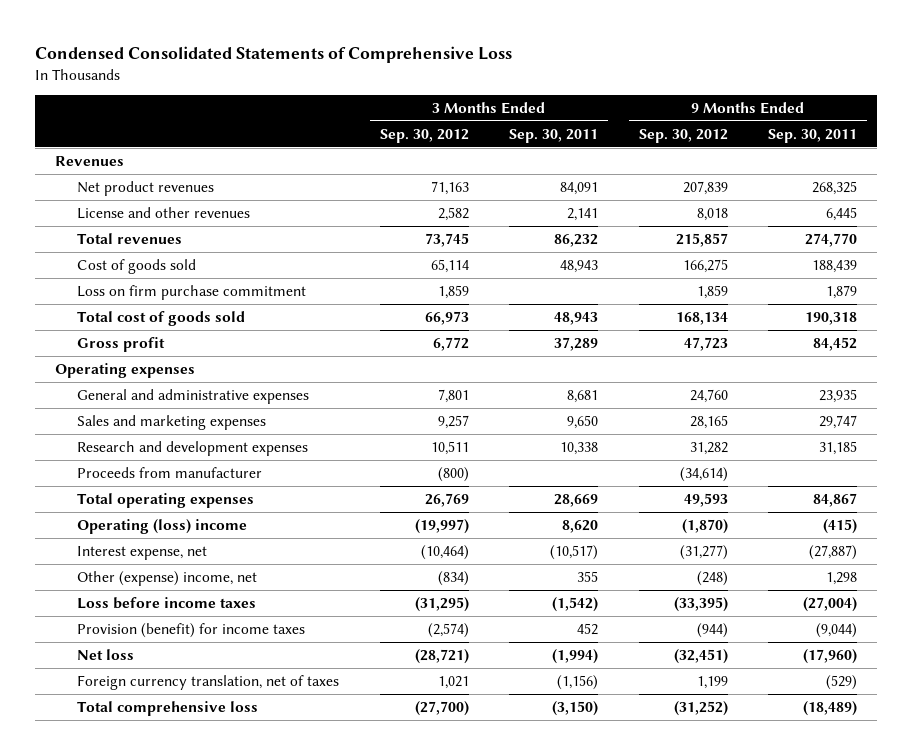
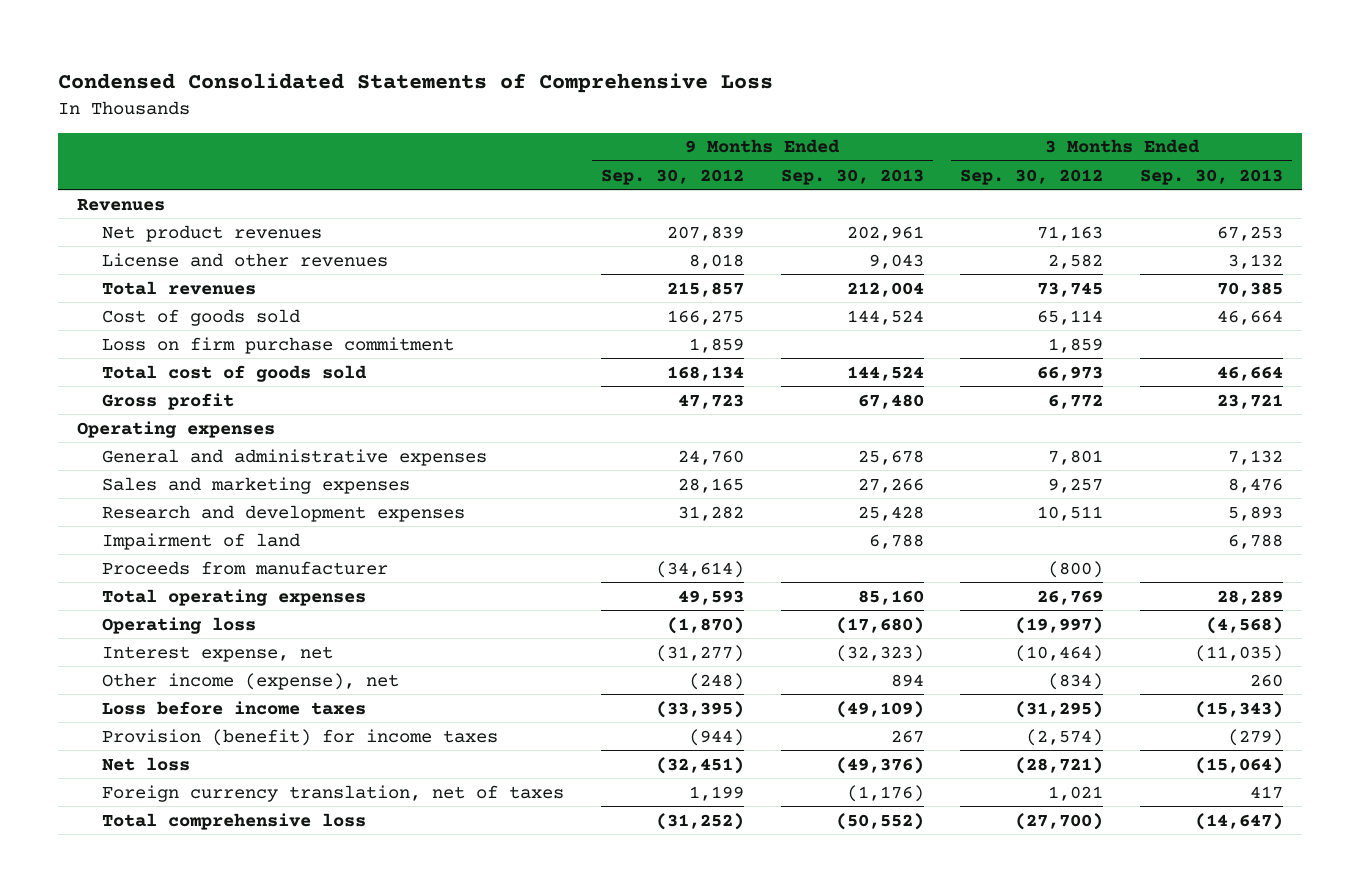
[509,128,599,143] Sep. 30, 2011 -> none
[768,128,858,143] Sep. 30, 2011 -> none
none -> [780,168,924,185] Sep. 30, 2013
none -> [1140,168,1284,185] Sep. 30, 2013
none -> [102,532,301,550] Impairment of land
[77,518,248,534] Operating (loss) income -> [102,616,257,634] Operating loss
[77,570,258,586] Other (expense) income, net -> [102,672,400,690] Other income (expense), net

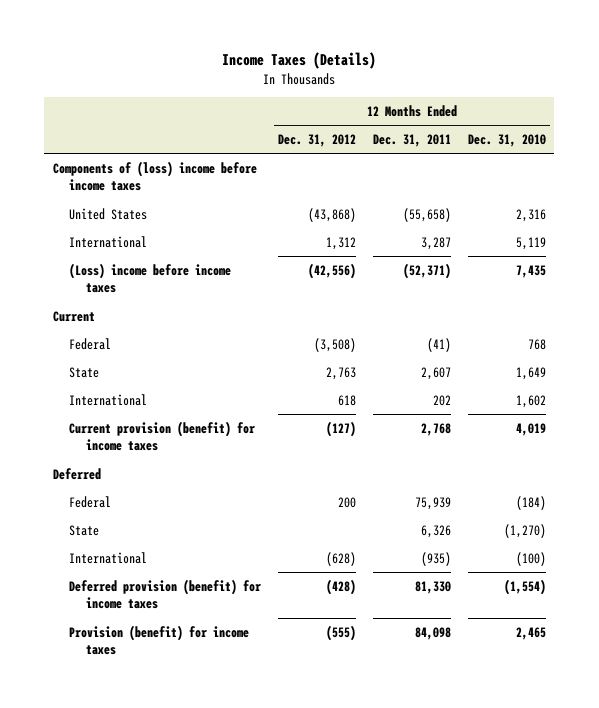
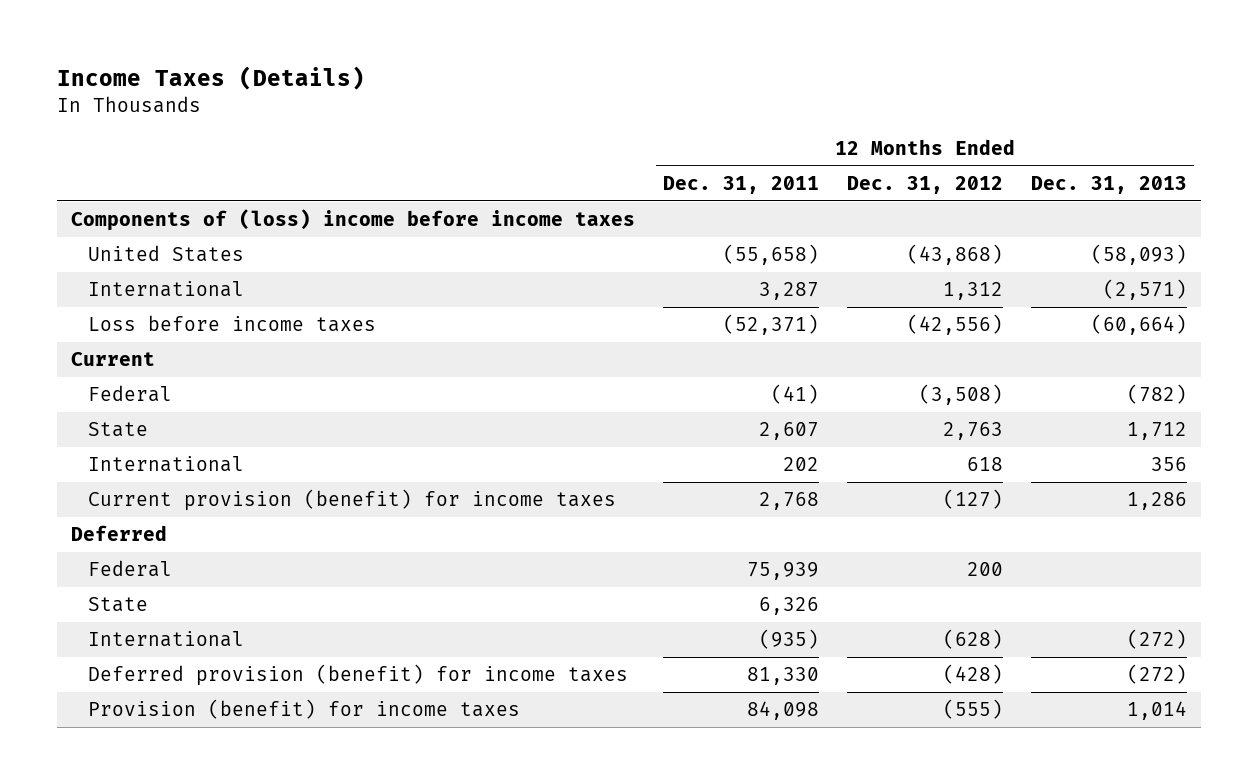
[467,134,546,148] Dec. 31, 2010 -> none
none -> [1031,175,1188,194] Dec. 31, 2013
[69,262,232,294] (Loss) income before income taxes -> [88,315,377,333] Loss before income taxes

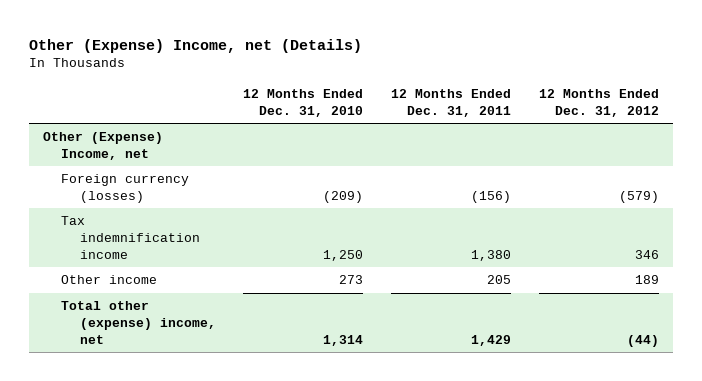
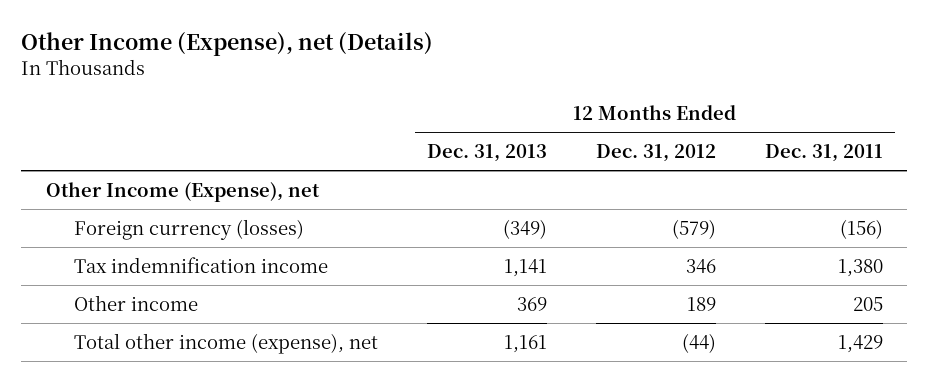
[29,38,363,53] Other (Expense) Income, net (Details) -> [21,32,434,57] Other Income (Expense), net (Details)
[243,88,364,117] 12 Months Ended Dec. 31, 2010 -> none
none -> [426,143,547,162] Dec. 31, 2013
[42,132,163,160] Other (Expense) Income, net -> [45,181,320,202] Other Income (Expense), net
[61,301,216,344] Total other (expense) income, net -> [74,332,379,354] Total other income (expense), net

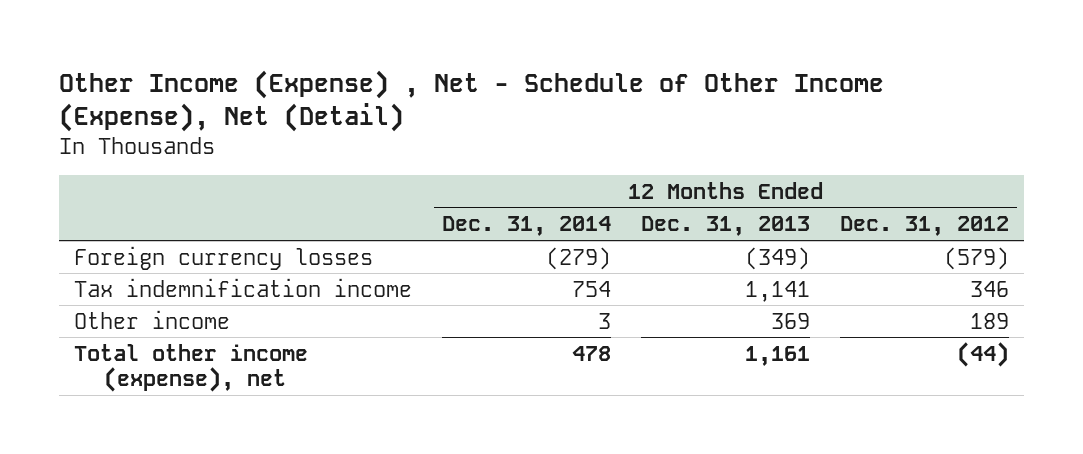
[21,32,434,57] Other Income (Expense), net (Details) -> [58,69,884,133] Other Income (Expense) , Net - Schedule of Other Income (Expense), Net (Detail)
[764,143,883,162] Dec. 31, 2011 -> none
none -> [442,216,612,237] Dec. 31, 2014
[45,181,320,202] Other Income (Expense), net -> none
[74,218,305,240] Foreign currency (losses) -> [73,245,373,270] Foreign currency losses

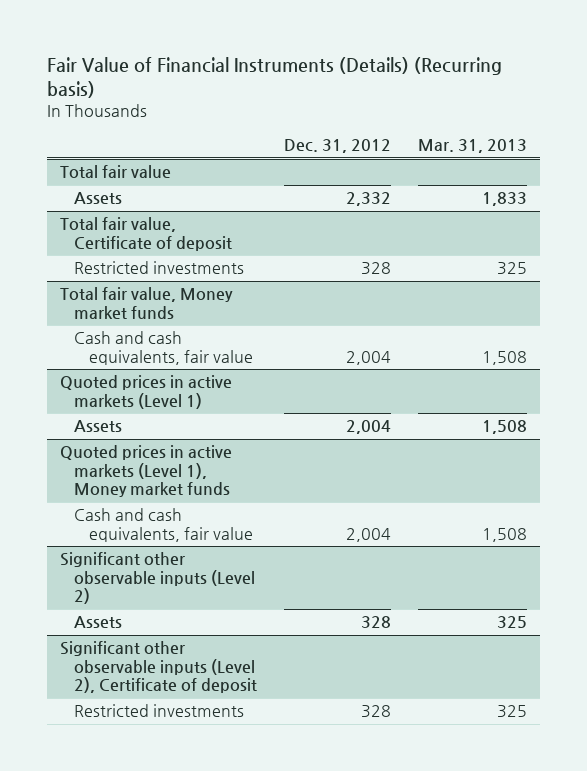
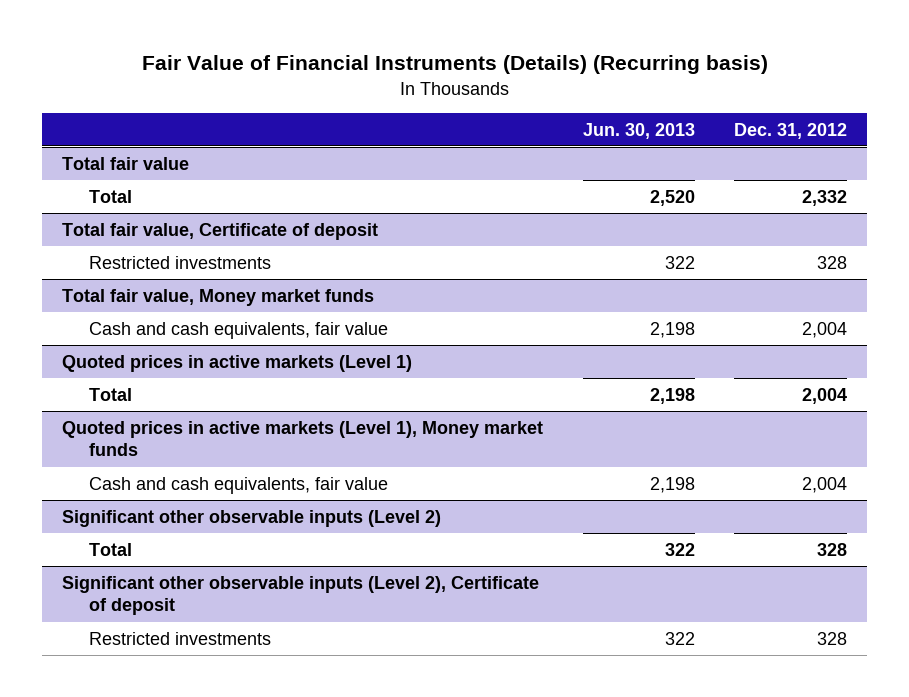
[417,139,527,154] Mar. 31, 2013 -> none
none -> [582,122,695,139] Jun. 30, 2013
[74,192,123,205] Assets -> [89,189,133,203] Total
[74,420,123,433] Assets -> [89,387,133,401] Total
[74,616,123,629] Assets -> [89,542,133,556] Total

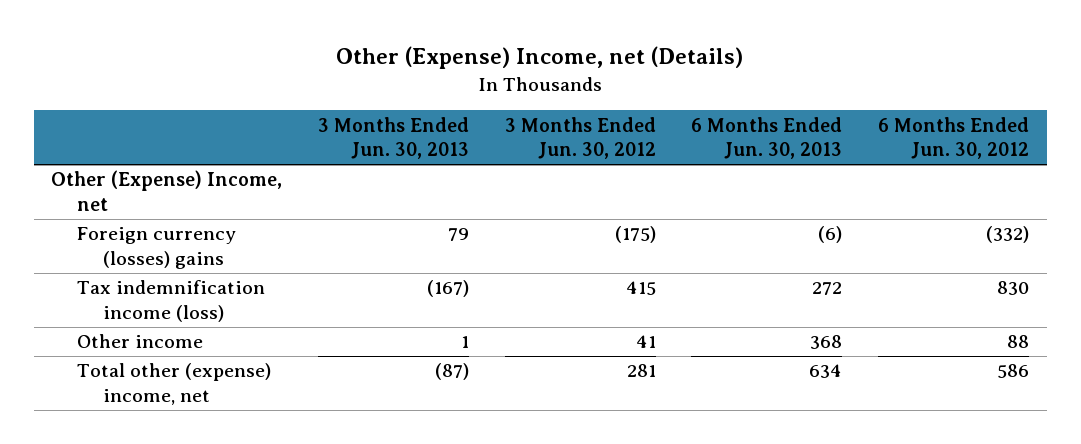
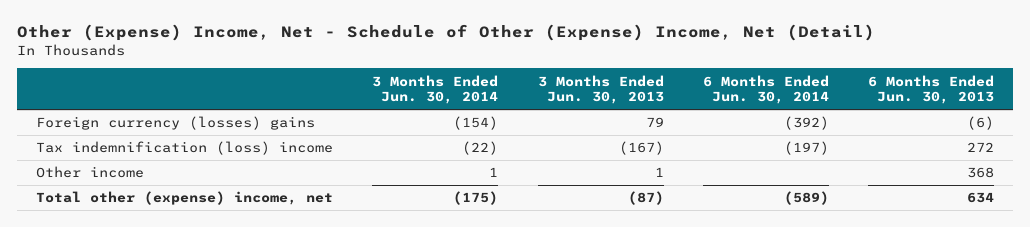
[336,46,744,70] Other (Expense) Income, net (Details) -> [16,24,875,42] Other (Expense) Income, Net - Schedule of Other (Expense) Income, Net (Detail)
[504,116,656,160] 3 Months Ended Jun. 30, 2012 -> none
[878,116,1030,160] 6 Months Ended Jun. 30, 2012 -> none
none -> [372,74,499,105] 3 Months Ended Jun. 30, 2014
none -> [702,74,829,105] 6 Months Ended Jun. 30, 2014
[51,170,283,211] Other (Expense) Income, net -> none
[77,280,266,322] Tax indemnification income (loss) -> [36,141,334,156] Tax indemnification (loss) income

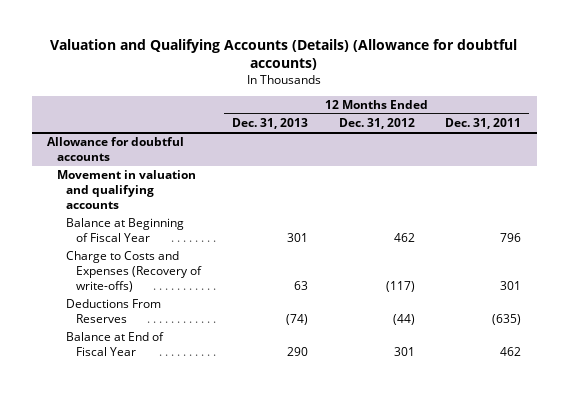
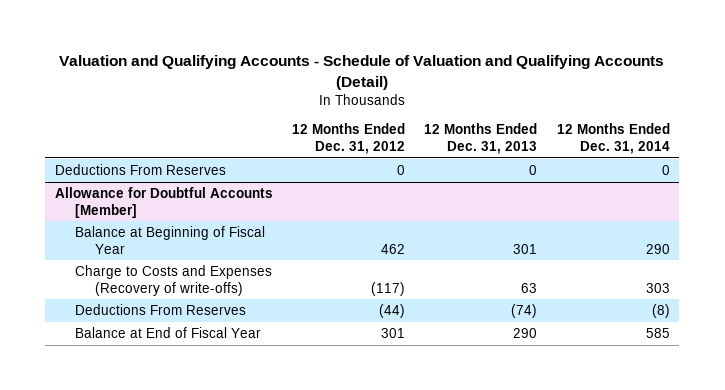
[50,38,518,71] Valuation and Qualifying Accounts (Details) (Allowance for doubtful accounts) -> [59,55,665,90] Valuation and Qualifying Accounts - Schedule of Valuation and Qualifying Accounts (Detail)
[445,118,522,130] Dec. 31, 2011 -> none
none -> [556,123,670,154] 12 Months Ended Dec. 31, 2014
[56,170,196,209] Movement in valuation and qualifying accounts -> none
none -> [54,164,226,176] Deductions From Reserves
[47,137,185,161] Allowance for doubtful accounts -> [54,187,273,218] Allowance for Doubtful Accounts [Member]

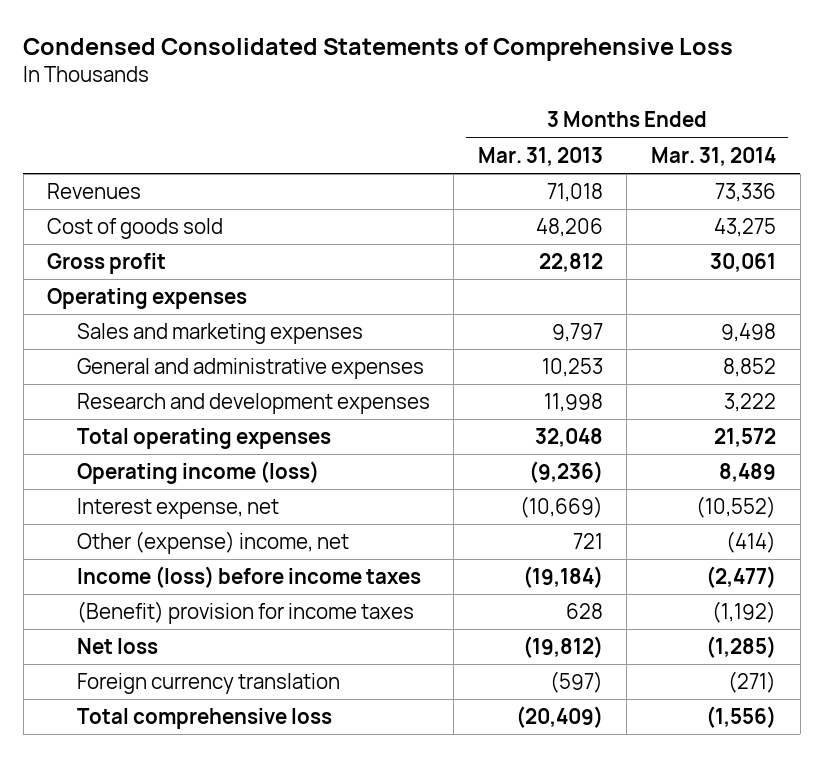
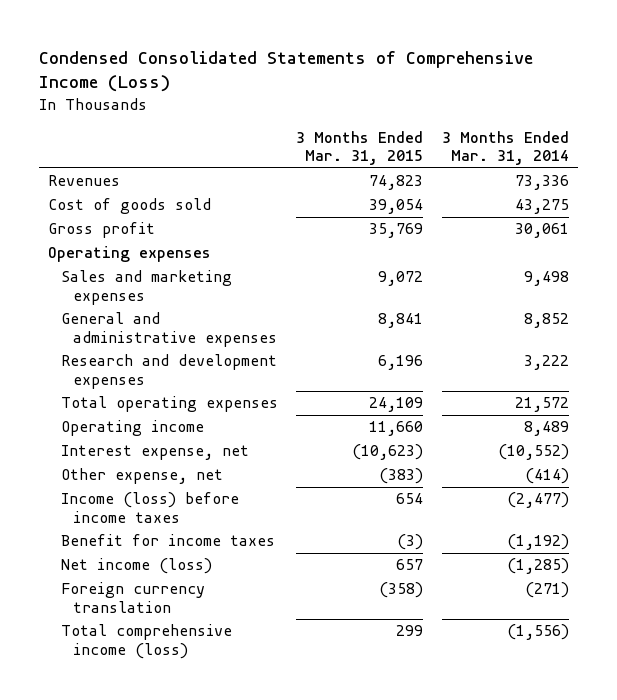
[23,37,734,61] Condensed Consolidated Statements of Comprehensive Loss -> [38,50,533,93] Condensed Consolidated Statements of Comprehensive Income (Loss)
[477,146,603,166] Mar. 31, 2013 -> none
none -> [296,130,424,166] 3 Months Ended Mar. 31, 2015
[76,461,319,485] Operating income (loss) -> [60,420,204,437] Operating income
[76,531,349,555] Other (expense) income, net -> [60,468,223,485] Other expense, net
[76,601,414,625] (Benefit) provision for income taxes -> [60,534,275,547] Benefit for income taxes
[76,638,158,655] Net loss -> [60,558,212,575] Net income (loss)
[76,708,332,730] Total comprehensive loss -> [60,624,232,659] Total comprehensive income (loss)

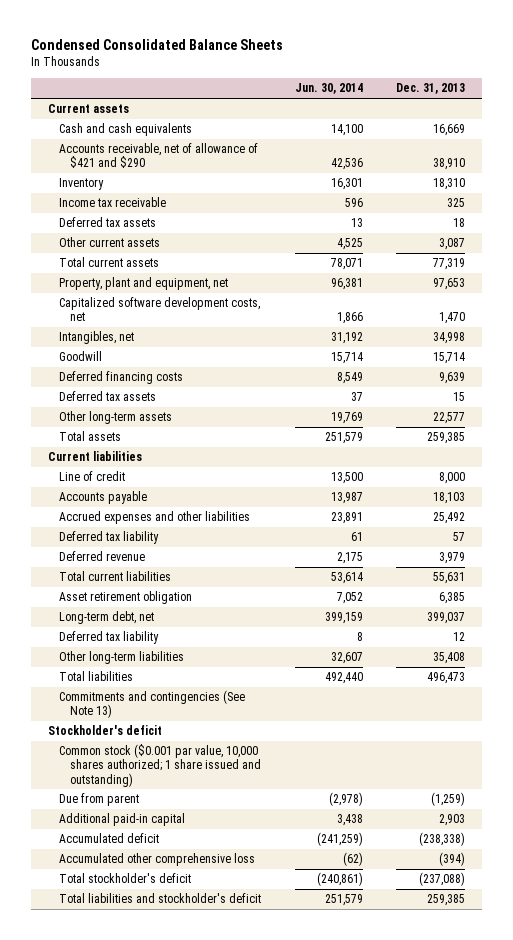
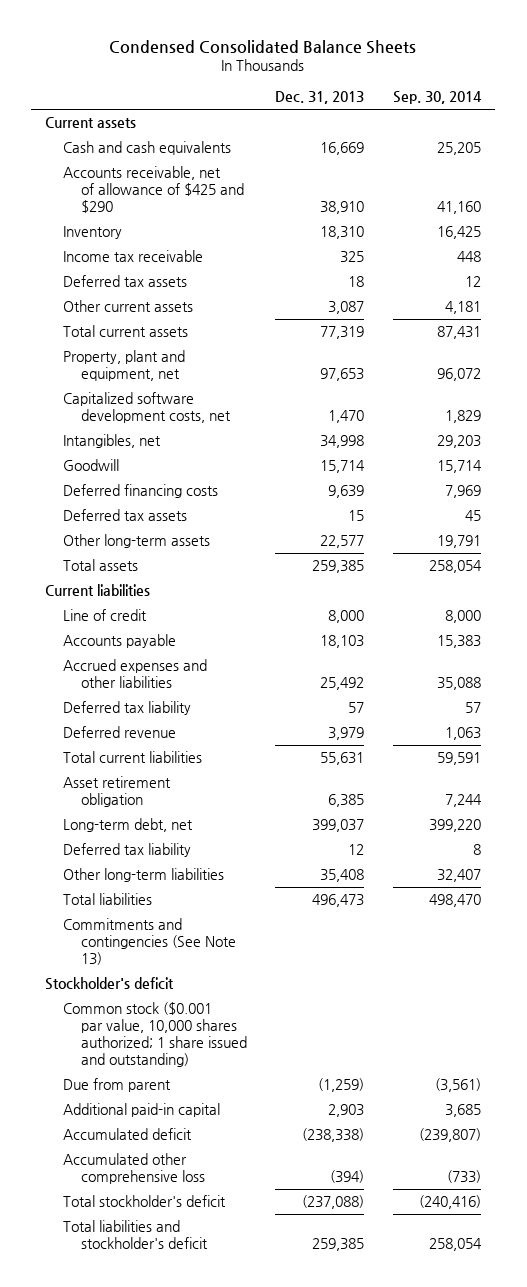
[294,83,363,95] Jun. 30, 2014 -> none
none -> [393,91,483,105] Sep. 30, 2014
[58,143,258,169] Accounts receivable, net of allowance of $421 and $290 -> [63,166,244,213] Accounts receivable, net of allowance of $425 and $290

